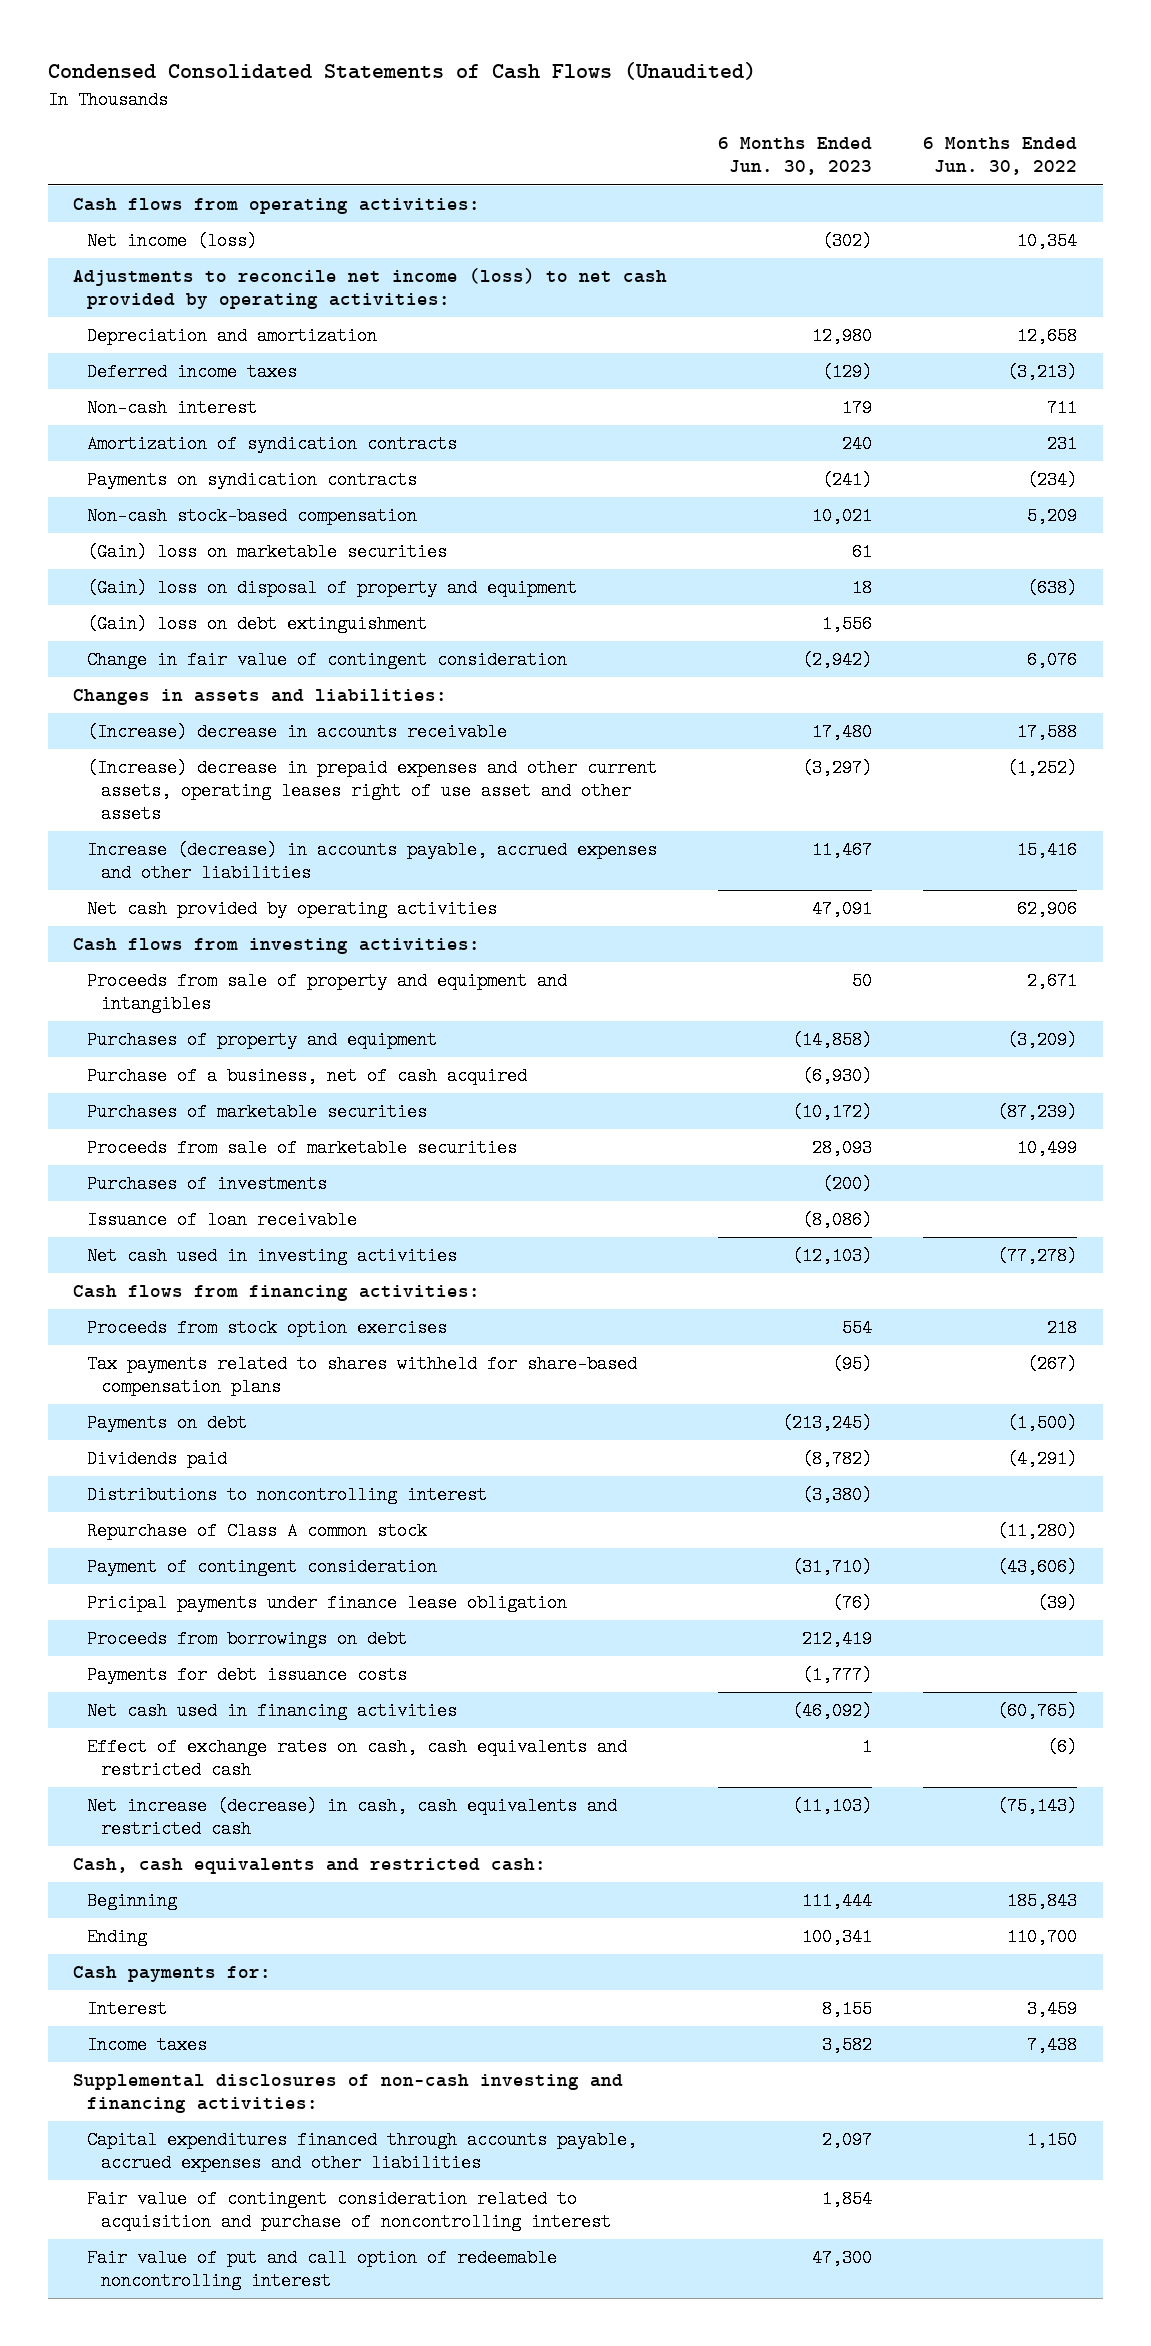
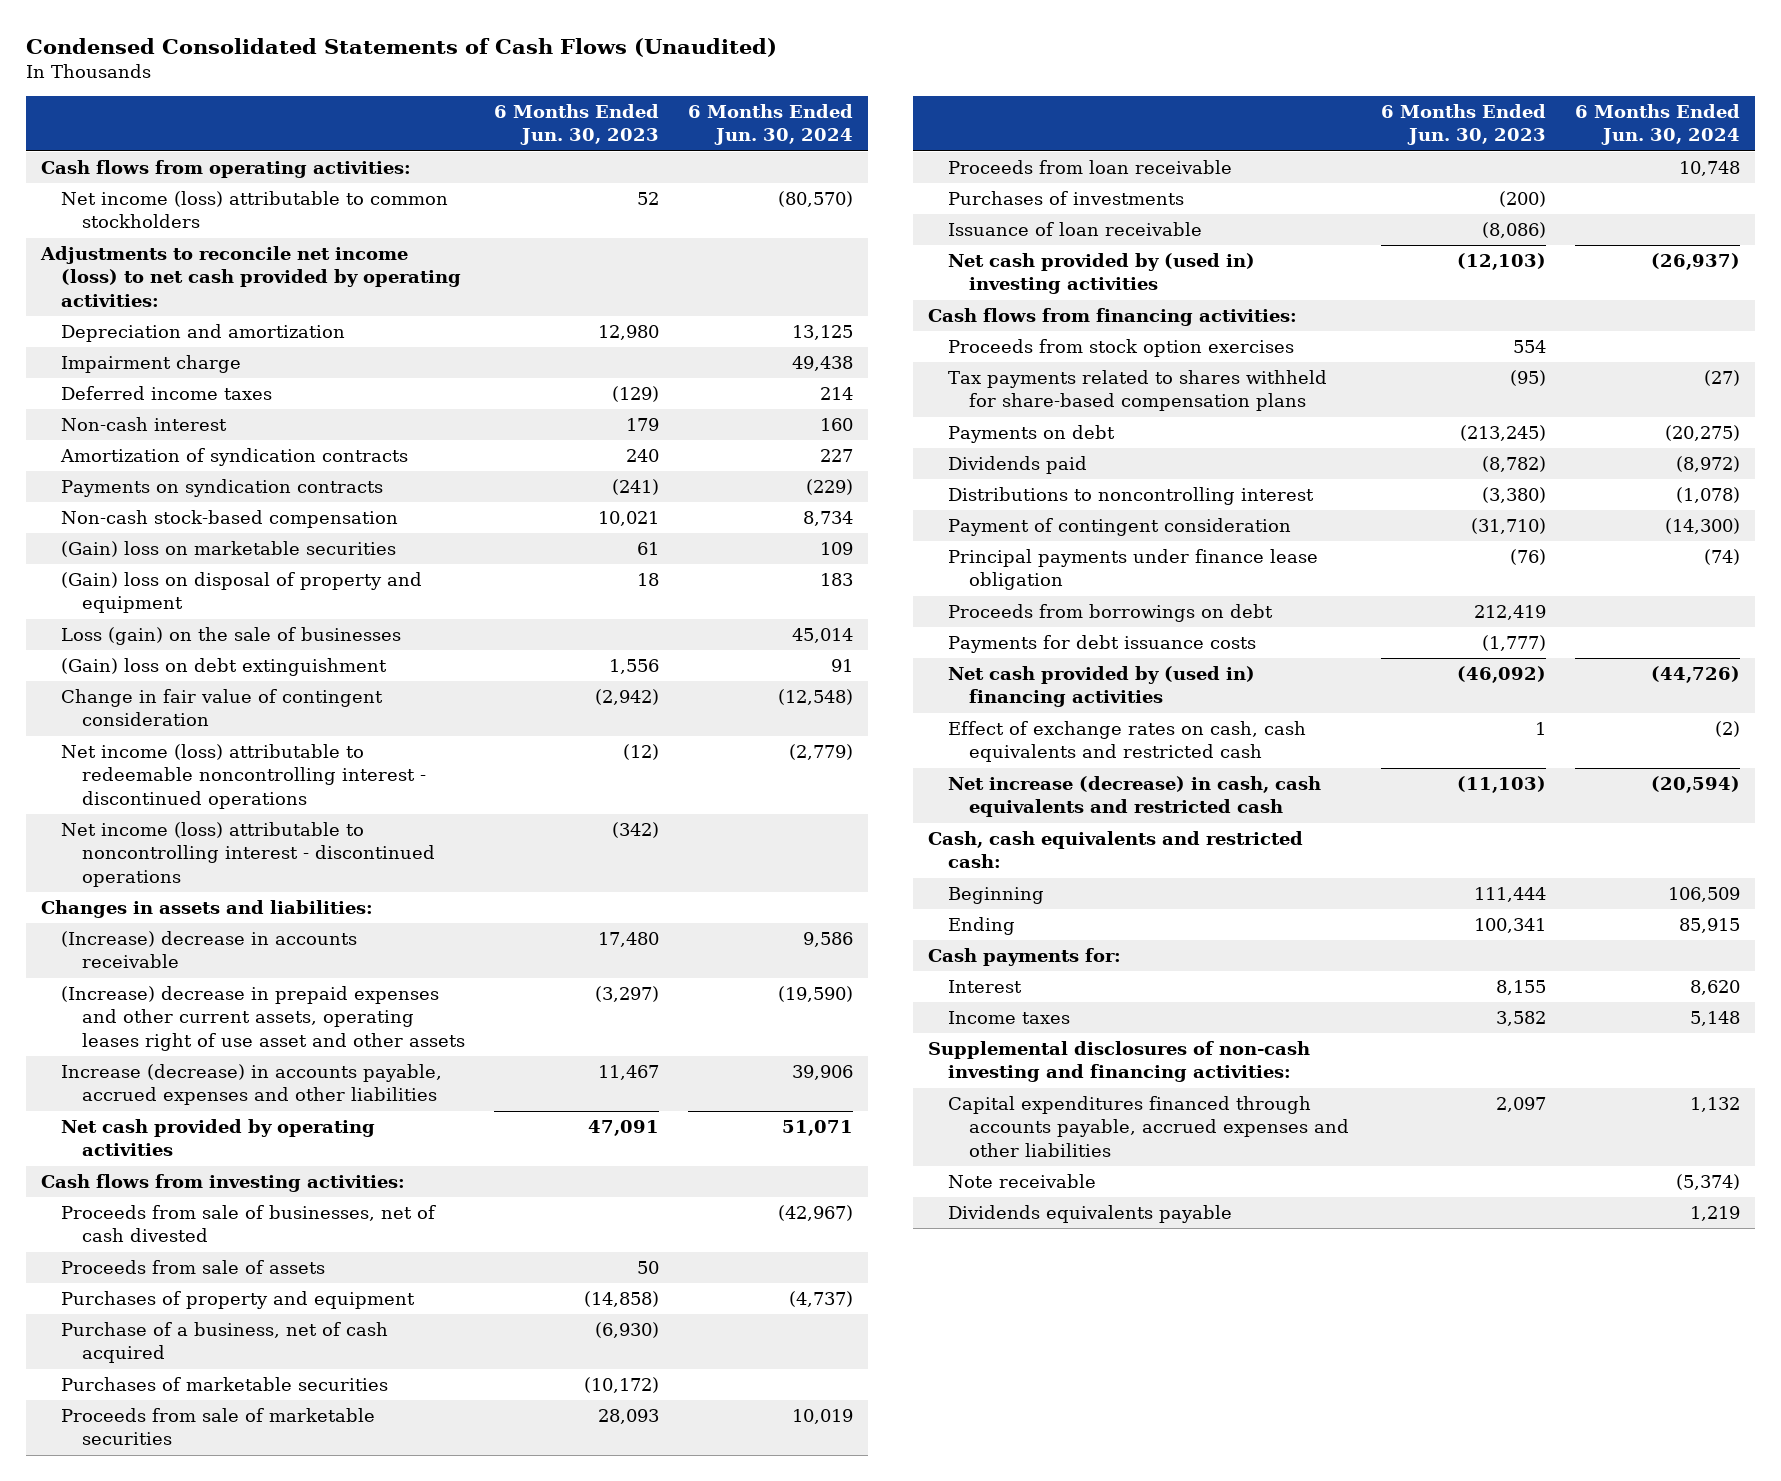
[923,137,1078,176] 6 Months Ended Jun. 30, 2022 -> none
none -> [688,104,854,146] 6 Months Ended Jun. 30, 2024
[87,232,258,251] Net income (loss) -> [61,191,449,229] Net income (loss) attributable to common stockholders
[822,232,873,251] (302) -> [637,192,660,206] 52
none -> [61,355,242,374] Impairment charge
none -> [61,627,402,646] Loss (gain) on the sale of businesses
none -> [61,744,426,809] Net income (loss) attributable to redeemable noncontrolling interest - discontinued operations
none -> [61,822,435,887] Net income (loss) attributable to noncontrolling interest - discontinued operations
none -> [61,1205,437,1243] Proceeds from sale of businesses, net of cash divested
[87,972,568,1014] Proceeds from sale of property and equipment and intangibles -> [61,1260,326,1275] Proceeds from sale of assets
none -> [948,160,1233,175] Proceeds from loan receivable
[87,1247,458,1266] Net cash used in investing activities -> [948,253,1256,295] Net cash provided by (used in) investing activities
[87,1522,428,1541] Repurchase of Class A common stock -> none
[87,1594,568,1613] Pricipal payments under finance lease obligation -> [948,549,1319,591] Principal payments under finance lease obligation
[87,1702,458,1721] Net cash used in financing activities -> [948,666,1256,708] Net cash provided by (used in) financing activities
[87,2190,612,2232] Fair value of contingent consideration related to acquisition and purchase of noncontrolling interest -> none
[87,2249,558,2291] Fair value of put and call option of redeemable noncontrolling interest -> none
none -> [948,1174,1097,1189] Note receivable
none -> [948,1205,1233,1224] Dividends equivalents payable

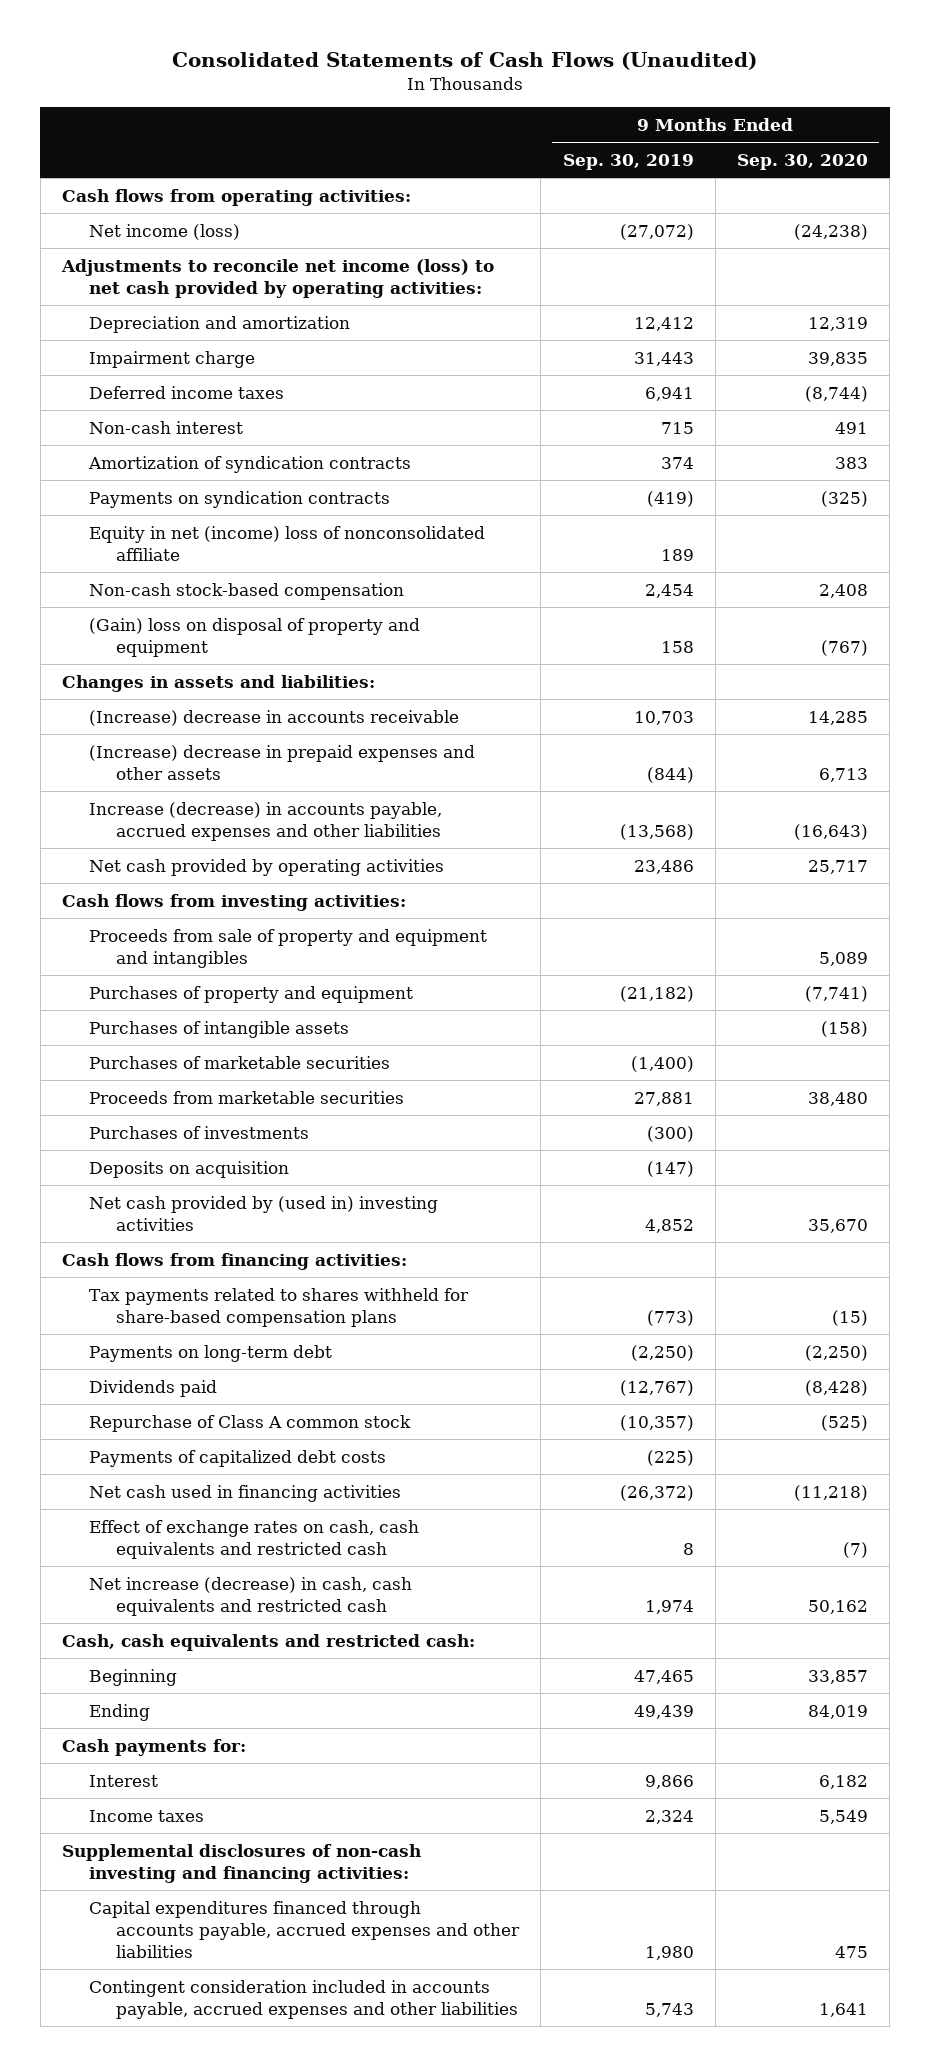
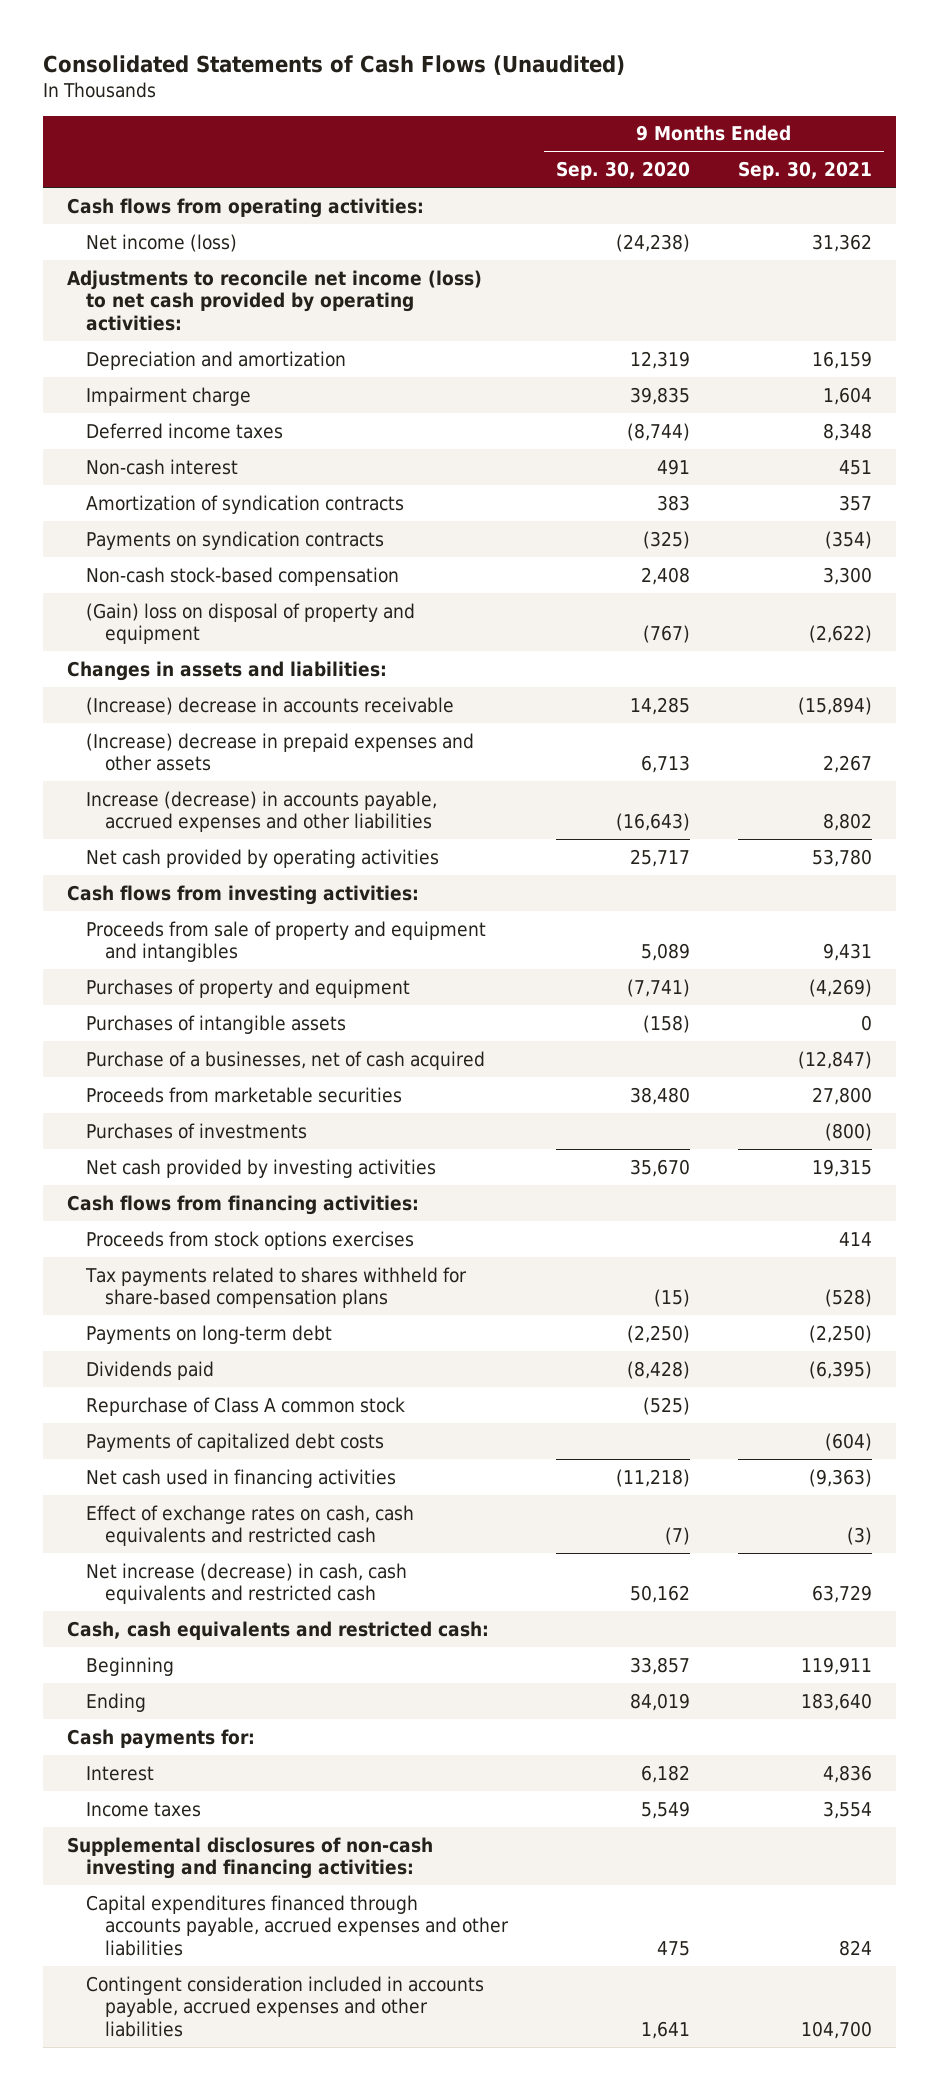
[562,154,694,171] Sep. 30, 2019 -> none
none -> [737,161,872,181] Sep. 30, 2021
[89,525,486,561] Equity in net (income) loss of nonconsolidated affiliate -> none
[89,1055,391,1069] Purchases of marketable securities -> none
none -> [85,1050,485,1070] Purchase of a businesses, net of cash acquired
[89,1160,290,1178] Deposits on acquisition -> none
[89,1195,439,1231] Net cash provided by (used in) investing activities -> [85,1158,436,1178] Net cash provided by investing activities
none -> [85,1230,414,1250] Proceeds from stock options exercises

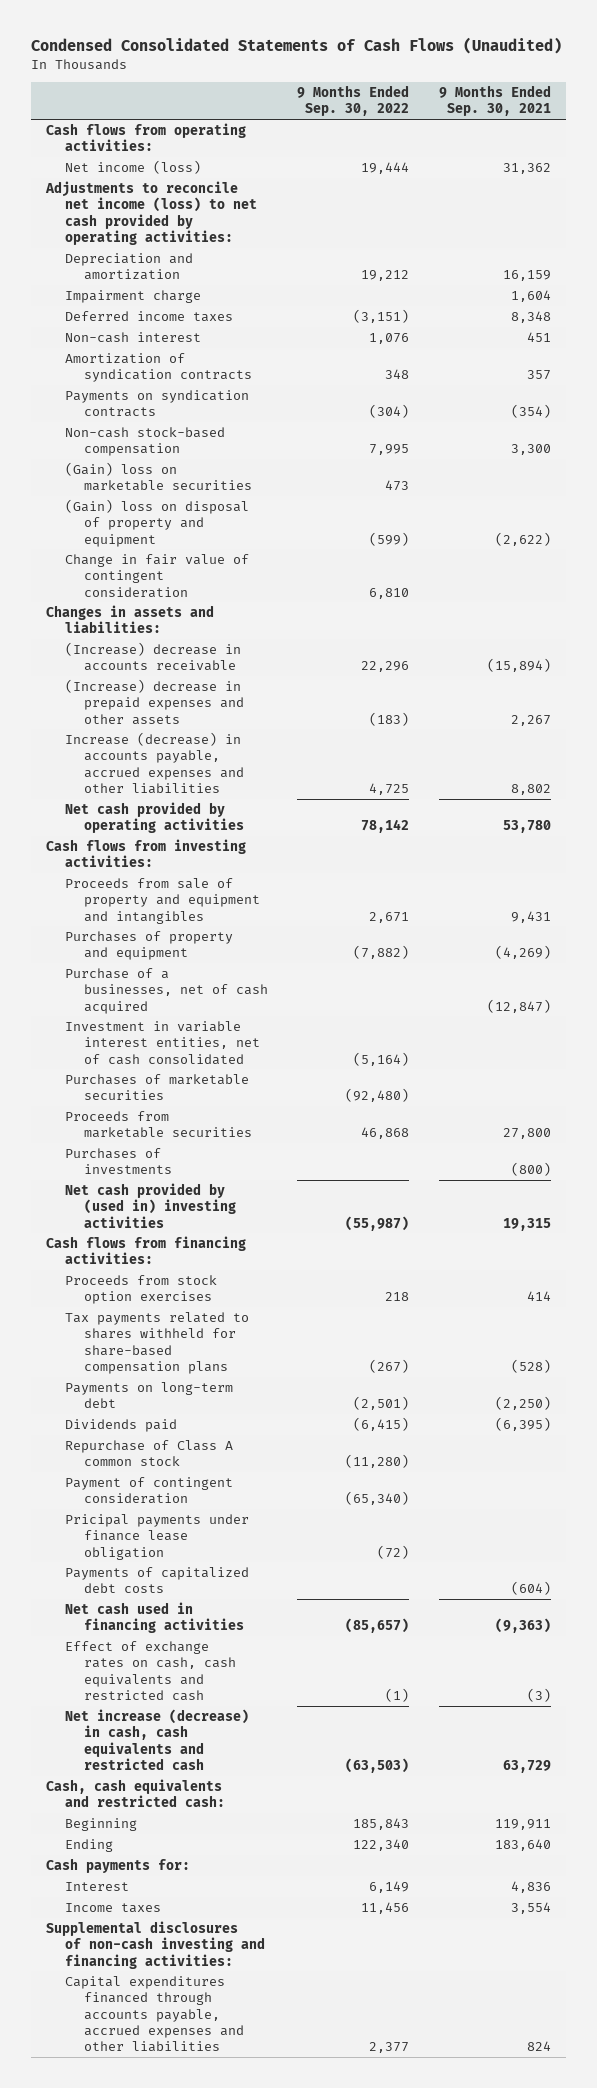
[43,55,626,76] Consolidated Statements of Cash Flows (Unaudited) -> [31,37,563,55] Condensed Consolidated Statements of Cash Flows (Unaudited)
[555,161,690,181] Sep. 30, 2020 -> none
none -> [297,85,410,117] 9 Months Ended Sep. 30, 2022
none -> [64,462,252,492] (Gain) loss on marketable securities
none -> [64,554,249,598] Change in fair value of contingent consideration
[85,1014,346,1034] Purchases of intangible assets -> none
none -> [64,1021,260,1065] Investment in variable interest entities, net of cash consolidated
none -> [64,1074,249,1101] Purchases of marketable securities
[85,1158,436,1178] Net cash provided by investing activities -> [64,1183,236,1228] Net cash provided by (used in) investing activities
[85,1230,414,1250] Proceeds from stock options exercises -> [64,1275,217,1305] Proceeds from stock option exercises
none -> [64,1477,233,1505] Payment of contingent consideration
none -> [64,1514,249,1560] Pricipal payments under finance lease obligation
[85,1975,484,2038] Contingent consideration included in accounts payable, accrued expenses and other liabilities -> none

